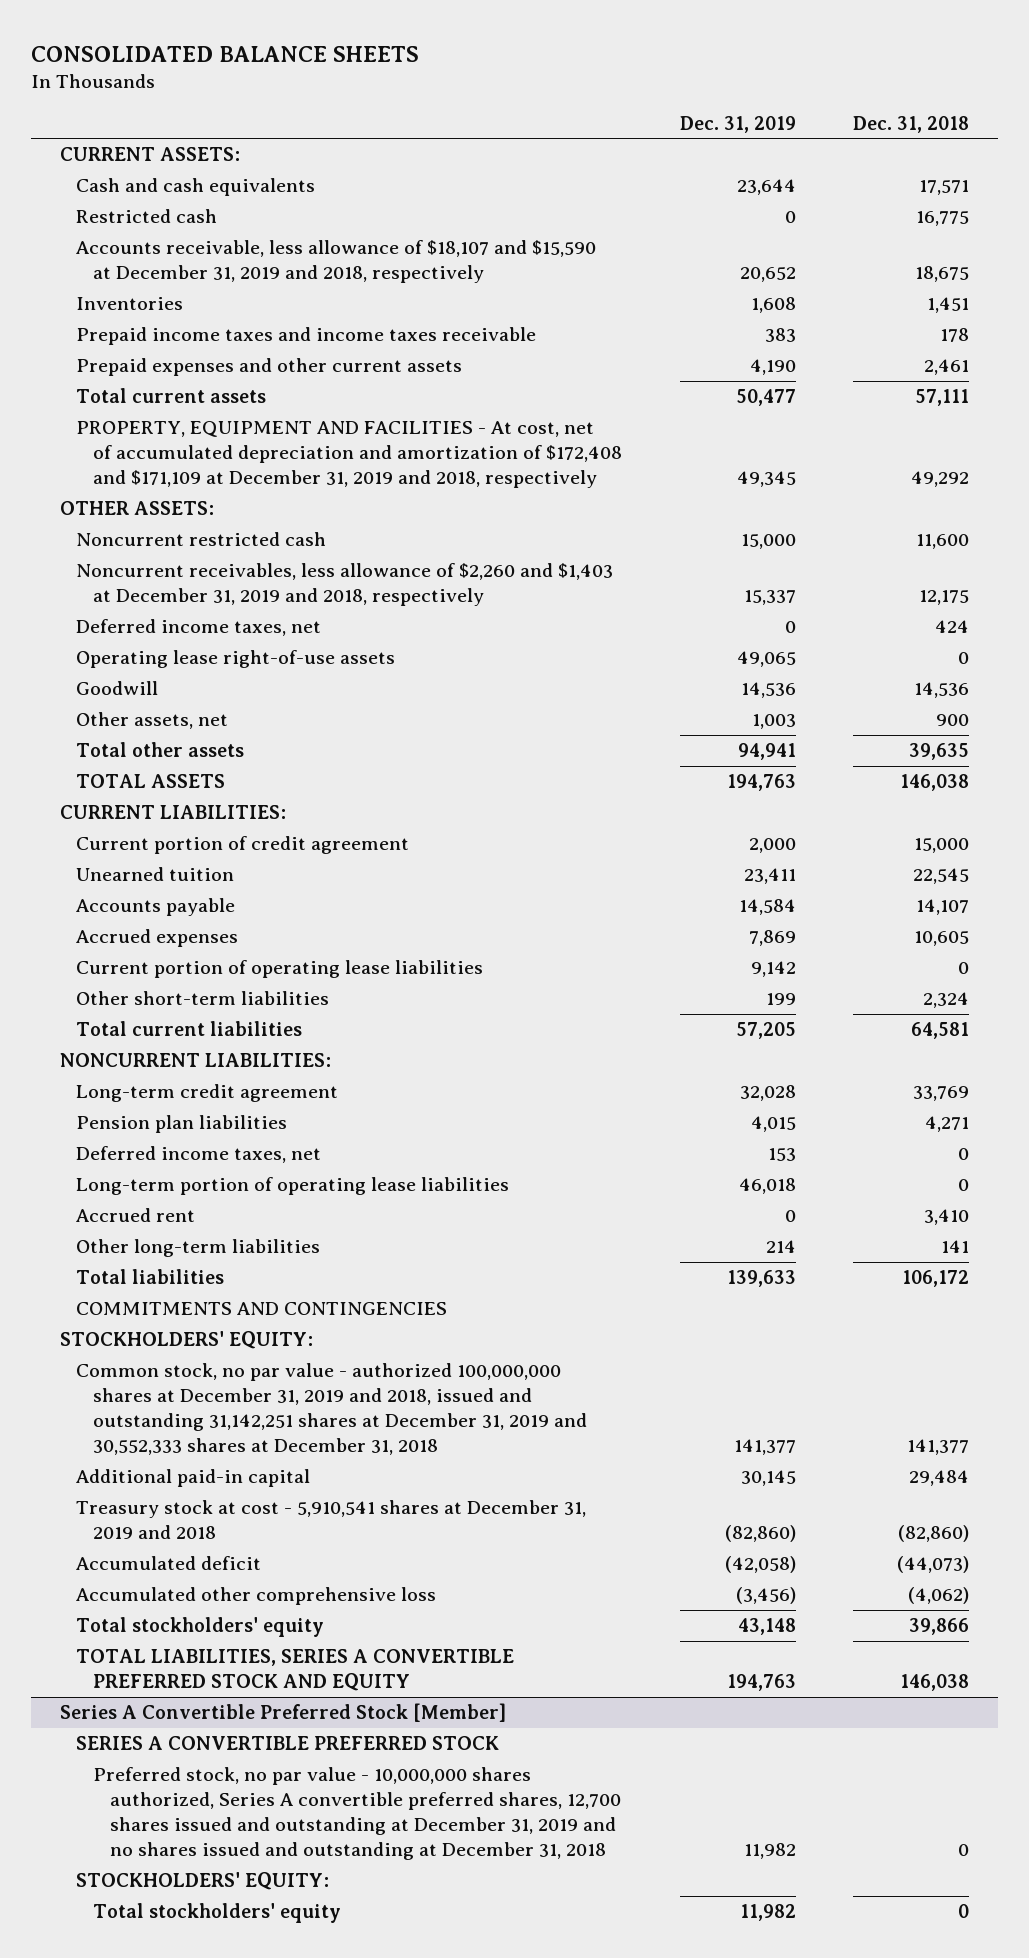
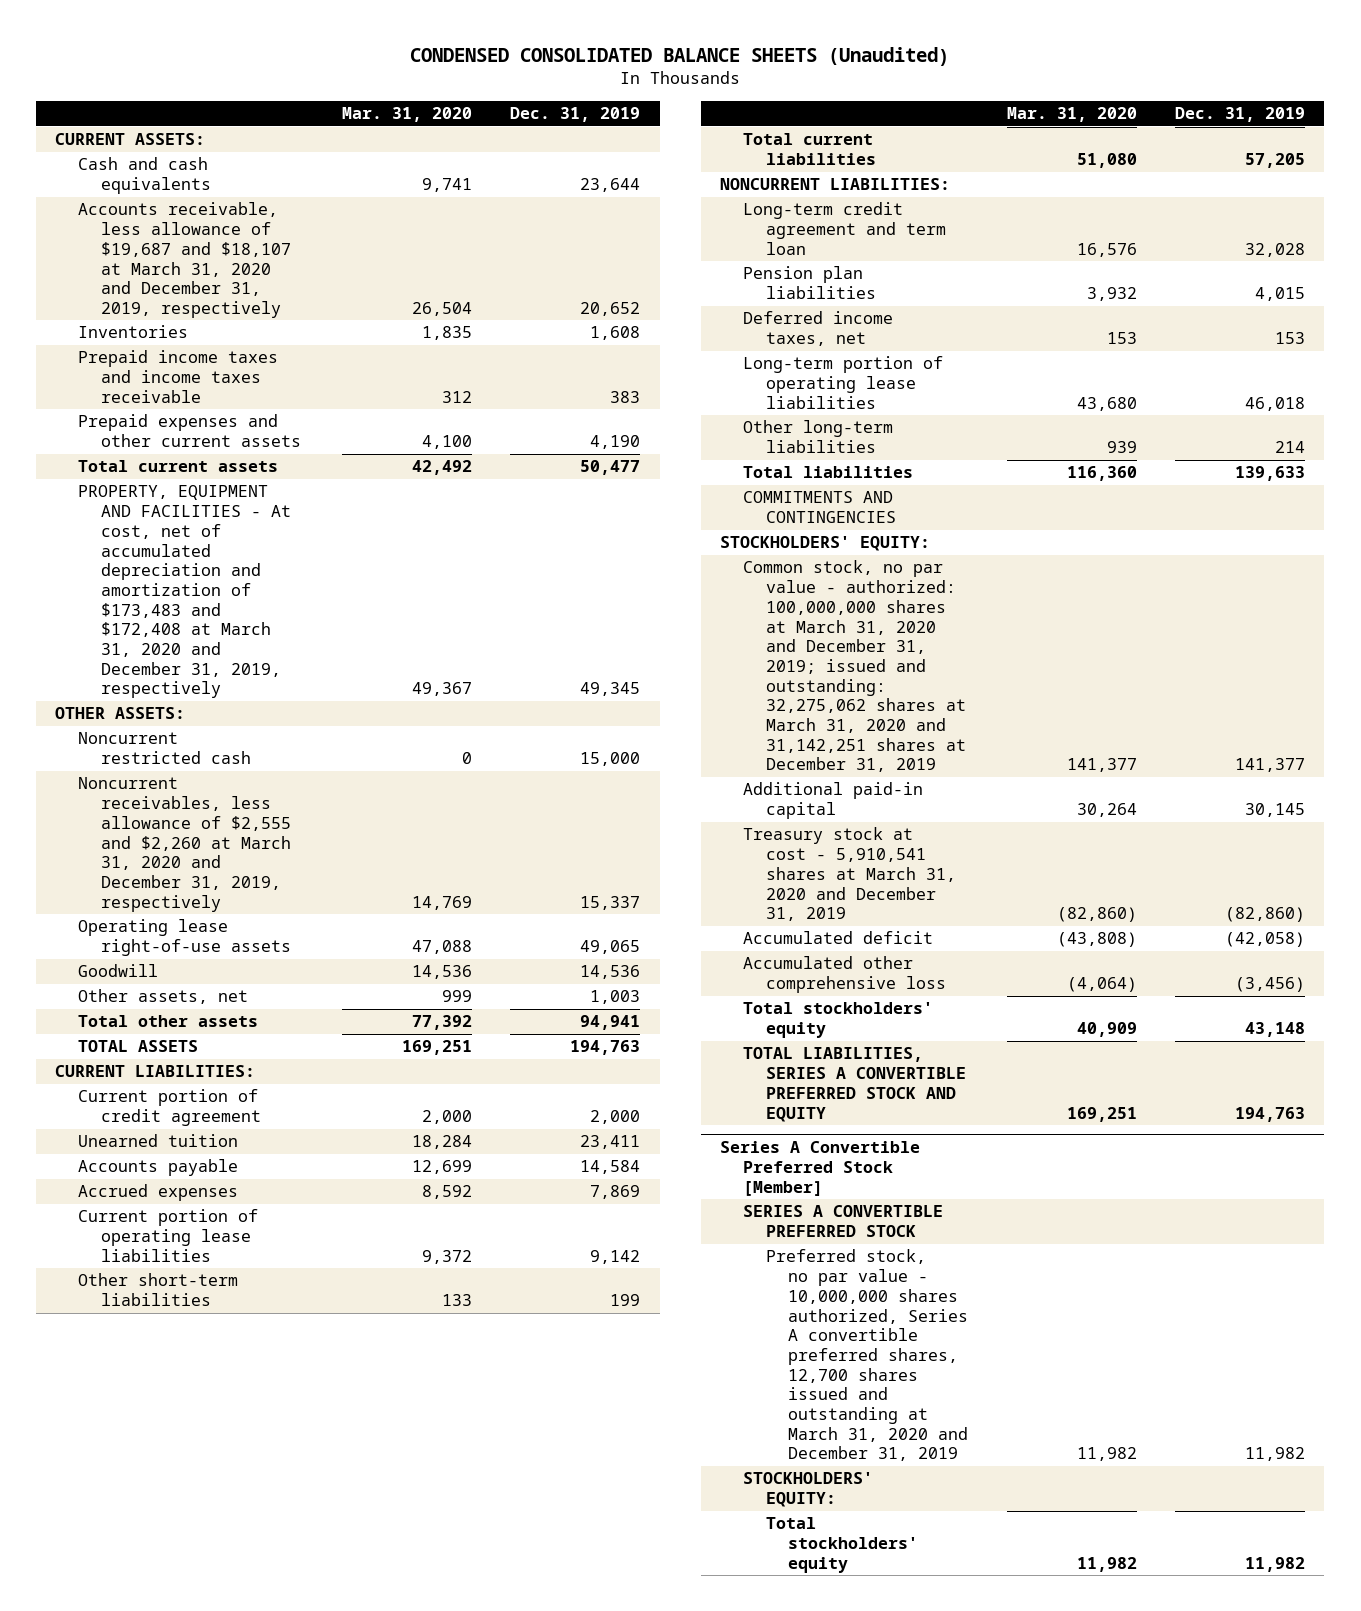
[31,45,420,62] CONSOLIDATED BALANCE SHEETS -> [410,46,950,66] CONDENSED CONSOLIDATED BALANCE SHEETS (Unaudited)
[853,115,970,133] Dec. 31, 2018 -> none
none -> [341,107,472,123] Mar. 31, 2020
[76,209,218,224] Restricted cash -> none
[76,240,597,284] Accounts receivable, less allowance of $18,107 and $15,590 at December 31, 2019 and 2018, respectively -> [77,202,291,318] Accounts receivable, less allowance of $19,687 and $18,107 at March 31, 2020 and December 31, 2019, respectively
[76,421,623,489] PROPERTY, EQUIPMENT AND FACILITIES - At cost, net of accumulated depreciation and amortization of $172,408 and $171,109 at December 31, 2019 and 2018, respectively -> [77,485,291,699] PROPERTY, EQUIPMENT AND FACILITIES - At cost, net of accumulated depreciation and amortization of $173,483 and $172,408 at March 31, 2020 and December 31, 2019, respectively
[76,619,322,637] Deferred income taxes, net -> none
[76,563,614,607] Noncurrent receivables, less allowance of $2,260 and $1,403 at December 31, 2019 and 2018, respectively -> [77,777,291,912] Noncurrent receivables, less allowance of $2,555 and $2,260 at March 31, 2020 and December 31, 2019, respectively
[76,1084,339,1103] Long-term credit agreement -> [742,202,946,255] Long-term credit agreement and term loan
[76,1208,196,1223] Accrued rent -> none
[76,1363,588,1456] Common stock, no par value - authorized 100,000,000 shares at December 31, 2019 and 2018, issued and outstanding 31,142,251 shares at December 31, 2019 and 30,552,333 shares at December 31, 2018 -> [742,560,966,773] Common stock, no par value - authorized: 100,000,000 shares at March 31, 2020 and December 31, 2019; issued and outstanding: 32,275,062 shares at March 31, 2020 and 31,142,251 shares at December 31, 2019
[76,1500,587,1540] Treasury stock at cost - 5,910,541 shares at December 31, 2019 and 2018 -> [742,827,956,922] Treasury stock at cost - 5,910,541 shares at March 31, 2020 and December 31, 2019
[93,1767,621,1861] Preferred stock, no par value - 10,000,000 shares authorized, Series A convertible preferred shares, 12,700 shares issued and outstanding at December 31, 2019 and no shares issued and outstanding at December 31, 2018 -> [765,1249,969,1462] Preferred stock, no par value - 10,000,000 shares authorized, Series A convertible preferred shares, 12,700 shares issued and outstanding at March 31, 2020 and December 31, 2019

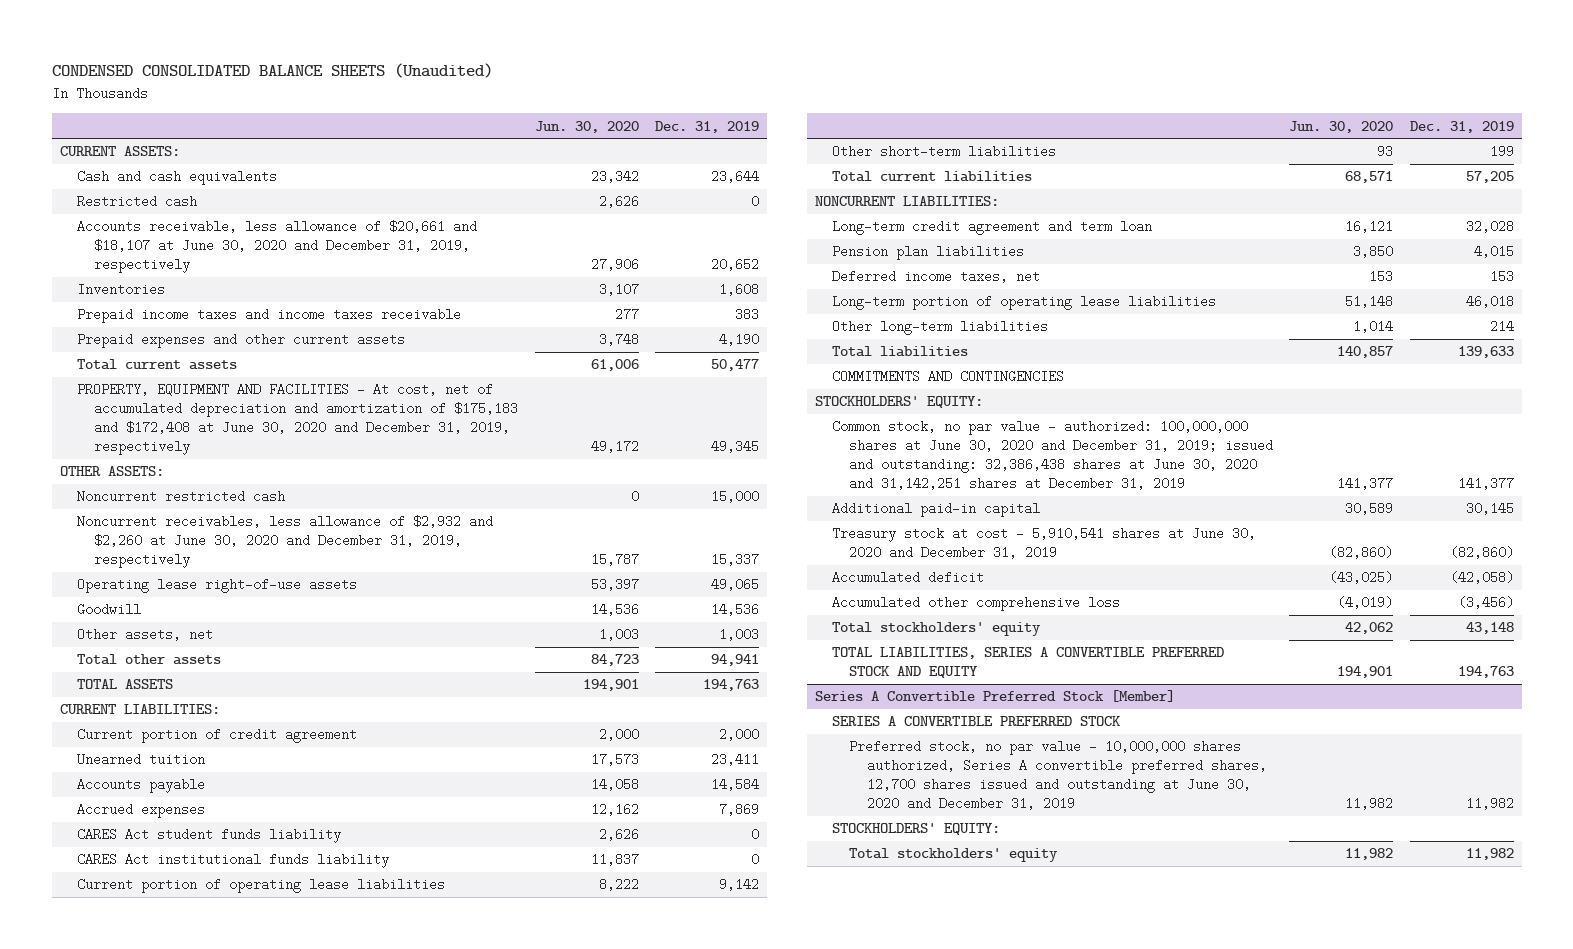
[341,107,472,123] Mar. 31, 2020 -> none
none -> [534,120,639,133] Jun. 30, 2020
none -> [77,195,198,209] Restricted cash
[77,202,291,318] Accounts receivable, less allowance of $19,687 and $18,107 at March 31, 2020 and December 31, 2019, respectively -> [77,220,478,274] Accounts receivable, less allowance of $20,661 and $18,107 at June 30, 2020 and December 31, 2019, respectively
[77,485,291,699] PROPERTY, EQUIPMENT AND FACILITIES - At cost, net of accumulated depreciation and amortization of $173,483 and $172,408 at March 31, 2020 and December 31, 2019, respectively -> [77,383,519,456] PROPERTY, EQUIPMENT AND FACILITIES - At cost, net of accumulated depreciation and amortization of $175,183 and $172,408 at June 30, 2020 and December 31, 2019, respectively
[77,777,291,912] Noncurrent receivables, less allowance of $2,555 and $2,260 at March 31, 2020 and December 31, 2019, respectively -> [77,515,494,569] Noncurrent receivables, less allowance of $2,932 and $2,260 at June 30, 2020 and December 31, 2019, respectively
none -> [77,828,342,844] CARES Act student funds liability
none -> [77,853,390,869] CARES Act institutional funds liability
[742,560,966,773] Common stock, no par value - authorized: 100,000,000 shares at March 31, 2020 and December 31, 2019; issued and outstanding: 32,275,062 shares at March 31, 2020 and 31,142,251 shares at December 31, 2019 -> [831,420,1274,491] Common stock, no par value - authorized: 100,000,000 shares at June 30, 2020 and December 31, 2019; issued and outstanding: 32,386,438 shares at June 30, 2020 and 31,142,251 shares at December 31, 2019
[742,827,956,922] Treasury stock at cost - 5,910,541 shares at March 31, 2020 and December 31, 2019 -> [831,527,1256,560] Treasury stock at cost - 5,910,541 shares at June 30, 2020 and December 31, 2019
[765,1249,969,1462] Preferred stock, no par value - 10,000,000 shares authorized, Series A convertible preferred shares, 12,700 shares issued and outstanding at March 31, 2020 and December 31, 2019 -> [849,740,1267,811] Preferred stock, no par value - 10,000,000 shares authorized, Series A convertible preferred shares, 12,700 shares issued and outstanding at June 30, 2020 and December 31, 2019

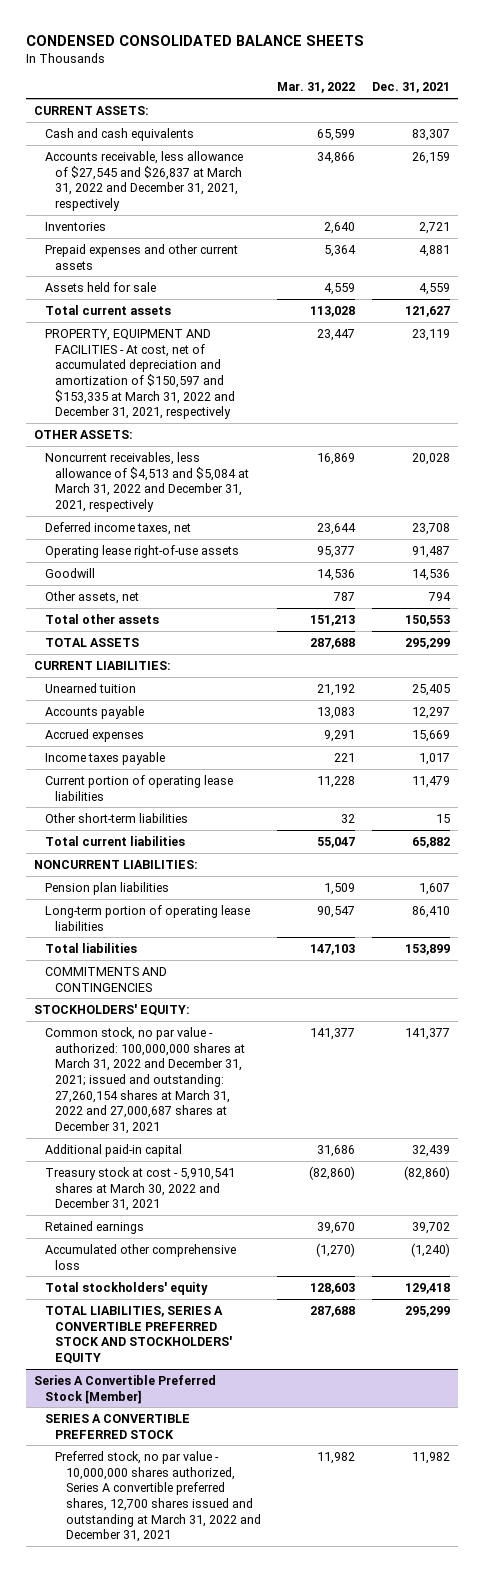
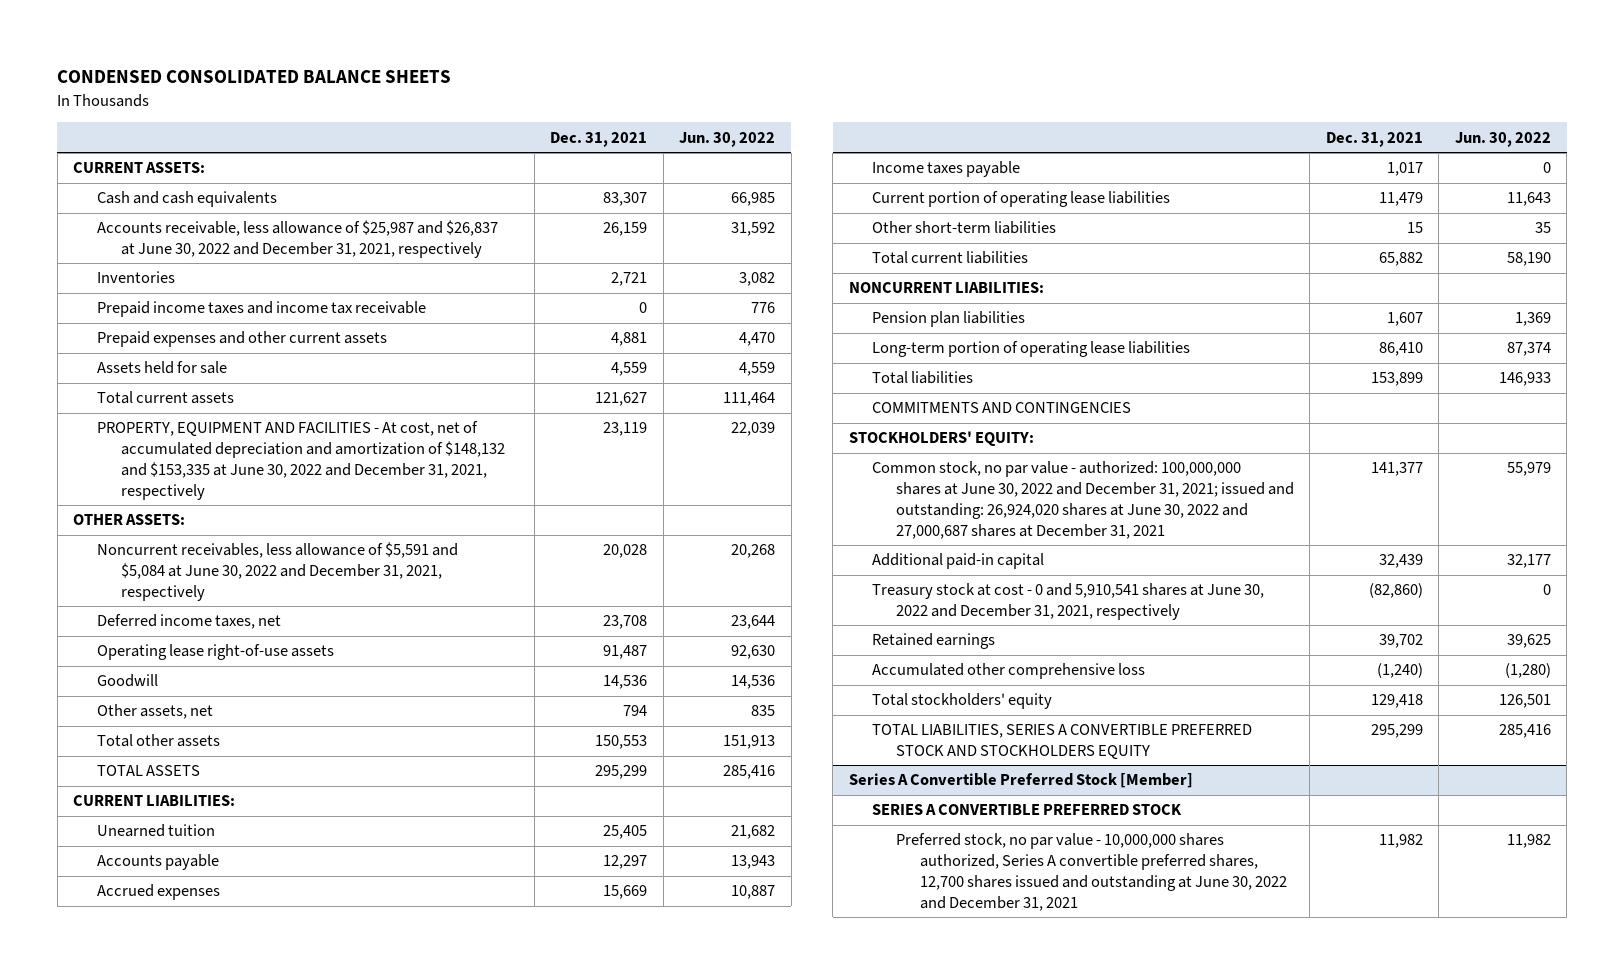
[277,82,356,94] Mar. 31, 2022 -> none
none -> [679,131,776,147] Jun. 30, 2022
[44,150,243,212] Accounts receivable, less allowance of $27,545 and $26,837 at March 31, 2022 and December 31, 2021, respectively -> [97,220,499,259] Accounts receivable, less allowance of $25,987 and $26,837 at June 30, 2022 and December 31, 2021, respectively
none -> [97,301,427,318] Prepaid income taxes and income tax receivable
[44,328,236,420] PROPERTY, EQUIPMENT AND FACILITIES - At cost, net of accumulated depreciation and amortization of $150,597 and $153,335 at March 31, 2022 and December 31, 2021, respectively -> [97,421,505,500] PROPERTY, EQUIPMENT AND FACILITIES - At cost, net of accumulated depreciation and amortization of $148,132 and $153,335 at June 30, 2022 and December 31, 2021, respectively
[44,451,250,513] Noncurrent receivables, less allowance of $4,513 and $5,084 at March 31, 2022 and December 31, 2021, respectively -> [97,542,459,601] Noncurrent receivables, less allowance of $5,591 and $5,084 at June 30, 2022 and December 31, 2021, respectively
[44,1026,246,1135] Common stock, no par value - authorized: 100,000,000 shares at March 31, 2022 and December 31, 2021; issued and outstanding: 27,260,154 shares at March 31, 2022 and 27,000,687 shares at December 31, 2021 -> [872,461,1295,539] Common stock, no par value - authorized: 100,000,000 shares at June 30, 2022 and December 31, 2021; issued and outstanding: 26,924,020 shares at June 30, 2022 and 27,000,687 shares at December 31, 2021
[44,1166,235,1212] Treasury stock at cost - 5,910,541 shares at March 30, 2022 and December 31, 2021 -> [872,583,1265,621] Treasury stock at cost - 0 and 5,910,541 shares at June 30, 2022 and December 31, 2021, respectively
[44,1305,233,1365] TOTAL LIABILITIES, SERIES A CONVERTIBLE PREFERRED STOCK AND STOCKHOLDERS' EQUITY -> [872,724,1253,760] TOTAL LIABILITIES, SERIES A CONVERTIBLE PREFERRED STOCK AND STOCKHOLDERS EQUITY
[55,1450,262,1543] Preferred stock, no par value - 10,000,000 shares authorized, Series A convertible preferred shares, 12,700 shares issued and outstanding at March 31, 2022 and December 31, 2021 -> [896,833,1287,911] Preferred stock, no par value - 10,000,000 shares authorized, Series A convertible preferred shares, 12,700 shares issued and outstanding at June 30, 2022 and December 31, 2021

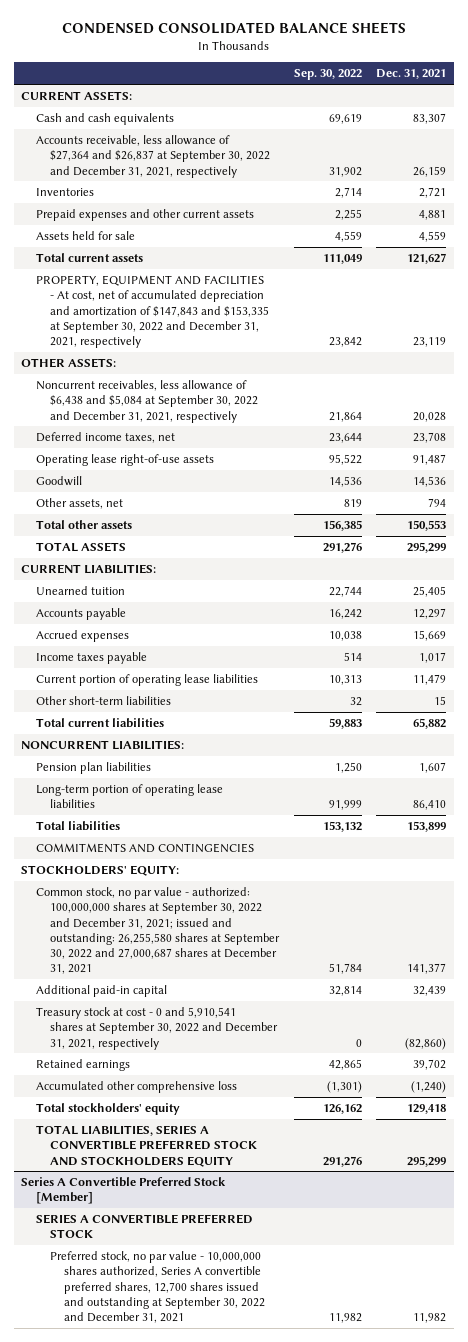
[679,131,776,147] Jun. 30, 2022 -> none
none -> [293,69,362,81] Sep. 30, 2022
[97,220,499,259] Accounts receivable, less allowance of $25,987 and $26,837 at June 30, 2022 and December 31, 2021, respectively -> [35,135,270,178] Accounts receivable, less allowance of $27,364 and $26,837 at September 30, 2022 and December 31, 2021, respectively
[97,301,427,318] Prepaid income taxes and income tax receivable -> none
[97,421,505,500] PROPERTY, EQUIPMENT AND FACILITIES - At cost, net of accumulated depreciation and amortization of $148,132 and $153,335 at June 30, 2022 and December 31, 2021, respectively -> [35,275,269,348] PROPERTY, EQUIPMENT AND FACILITIES - At cost, net of accumulated depreciation and amortization of $147,843 and $153,335 at September 30, 2022 and December 31, 2021, respectively
[97,542,459,601] Noncurrent receivables, less allowance of $5,591 and $5,084 at June 30, 2022 and December 31, 2021, respectively -> [35,380,258,423] Noncurrent receivables, less allowance of $6,438 and $5,084 at September 30, 2022 and December 31, 2021, respectively
[872,461,1295,539] Common stock, no par value - authorized: 100,000,000 shares at June 30, 2022 and December 31, 2021; issued and outstanding: 26,924,020 shares at June 30, 2022 and 27,000,687 shares at December 31, 2021 -> [35,887,280,975] Common stock, no par value - authorized: 100,000,000 shares at September 30, 2022 and December 31, 2021; issued and outstanding: 26,255,580 shares at September 30, 2022 and 27,000,687 shares at December 31, 2021
[872,583,1265,621] Treasury stock at cost - 0 and 5,910,541 shares at June 30, 2022 and December 31, 2021, respectively -> [35,1007,278,1050] Treasury stock at cost - 0 and 5,910,541 shares at September 30, 2022 and December 31, 2021, respectively
[896,833,1287,911] Preferred stock, no par value - 10,000,000 shares authorized, Series A convertible preferred shares, 12,700 shares issued and outstanding at June 30, 2022 and December 31, 2021 -> [49,1251,266,1323] Preferred stock, no par value - 10,000,000 shares authorized, Series A convertible preferred shares, 12,700 shares issued and outstanding at September 30, 2022 and December 31, 2021

